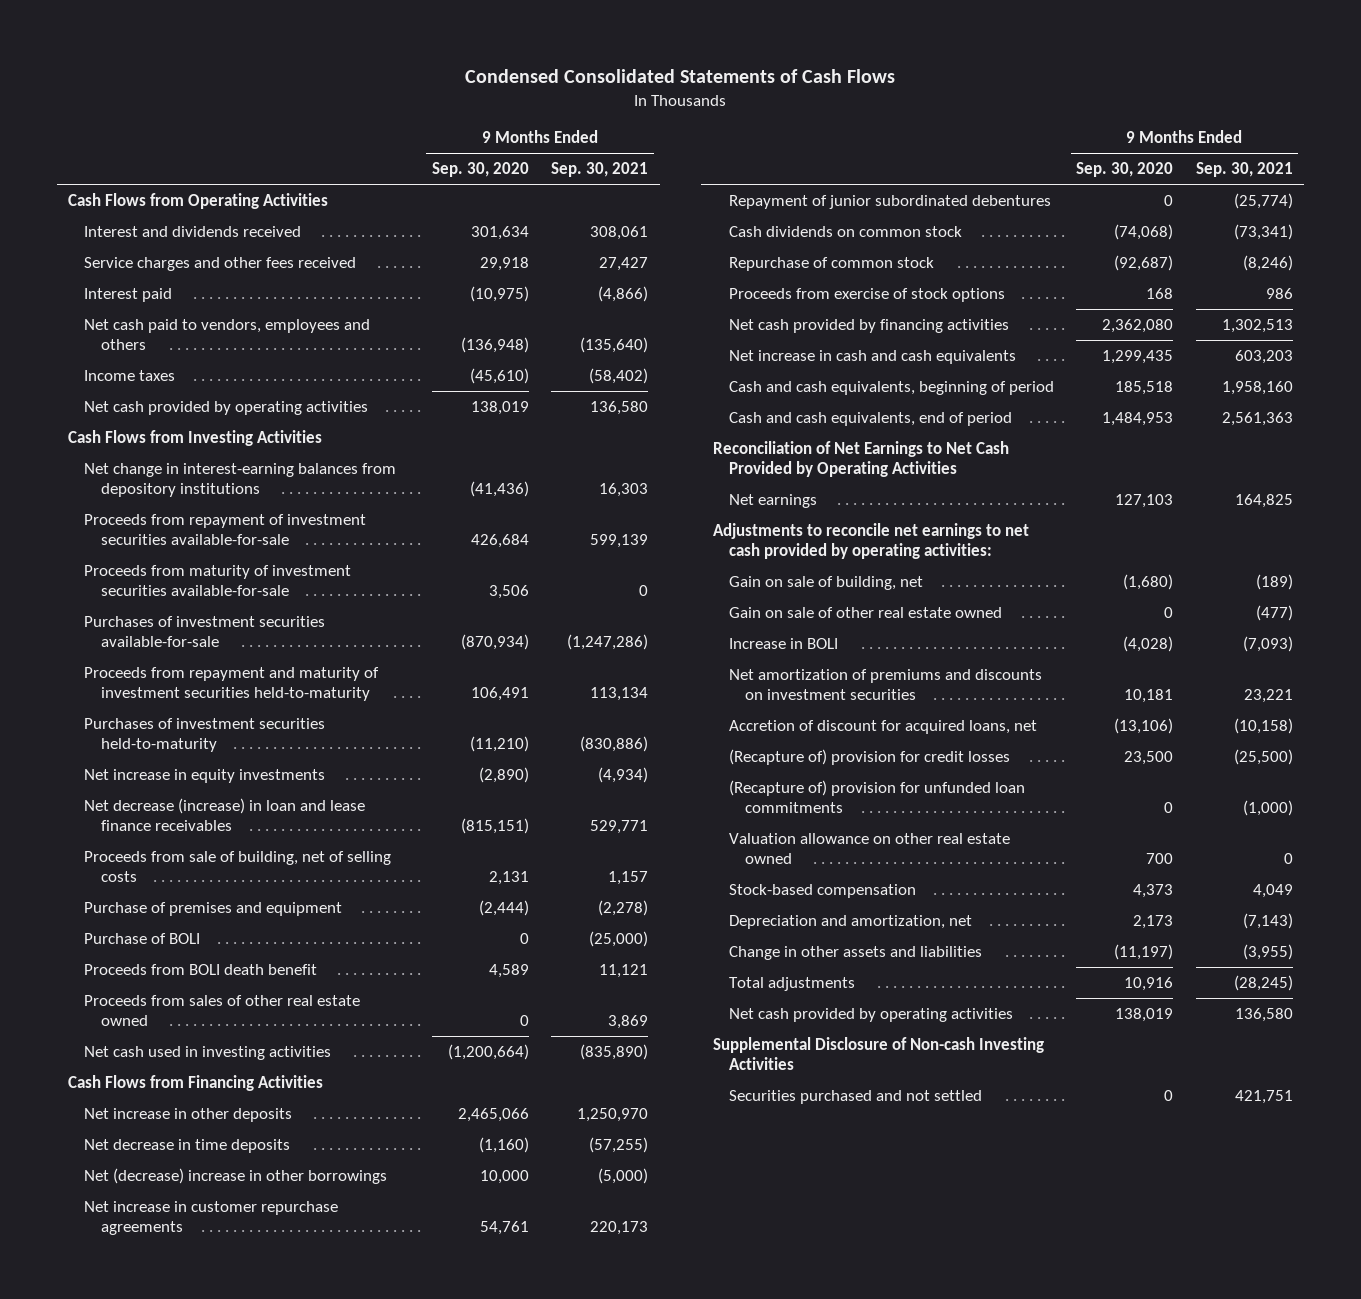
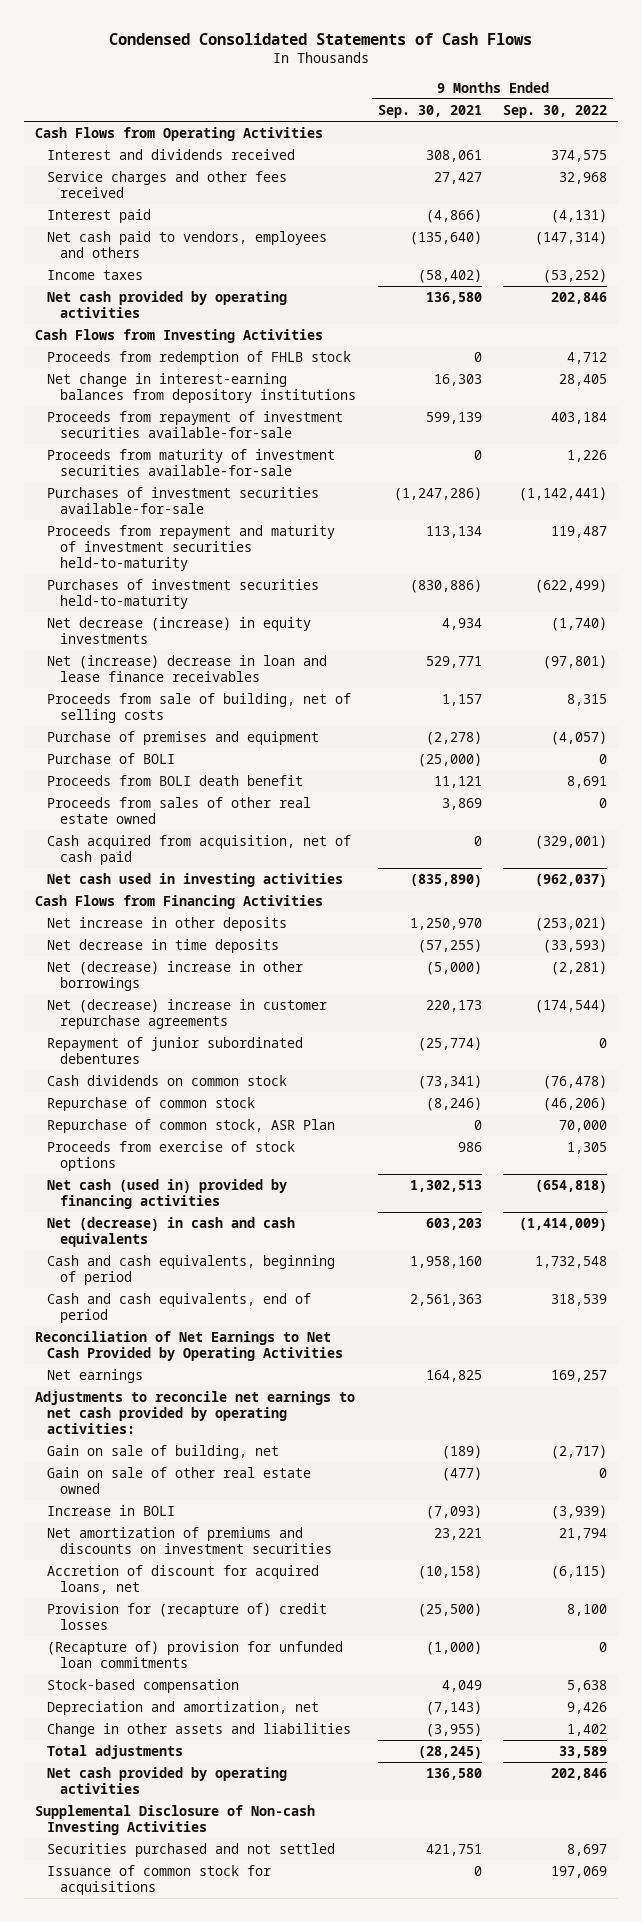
[431,162,529,178] Sep. 30, 2020 -> none
none -> [503,104,608,118] Sep. 30, 2022
none -> [47,350,352,365] Proceeds from redemption of FHLB stock
[84,768,326,783] Net increase in equity investments -> [47,616,312,644] Net decrease (increase) in equity investments
[598,766,649,783] (4,934) -> [441,617,482,630] 4,934
[84,797,366,831] Net decrease (increase) in loan and lease finance receivables -> [47,654,328,682] Net (increase) decrease in loan and lease finance receivables
none -> [47,834,352,865] Cash acquired from acquisition, net of cash paid
[84,1200,339,1235] Net increase in customer repurchase agreements -> [47,998,328,1029] Net (decrease) increase in customer repurchase agreements
none -> [47,1118,336,1133] Repurchase of common stock, ASR Plan
[728,318,1009,333] Net cash provided by financing activities -> [47,1178,288,1209] Net cash (used in) provided by financing activities
[728,349,1016,364] Net increase in cash and cash equivalents -> [47,1216,296,1247] Net (decrease) in cash and cash equivalents
[728,748,1010,765] (Recapture of) provision for credit losses -> [47,1602,328,1630] Provision for (recapture of) credit losses
[728,832,1010,864] Valuation allowance on other real estate owned -> none
none -> [47,1864,272,1895] Issuance of common stock for acquisitions

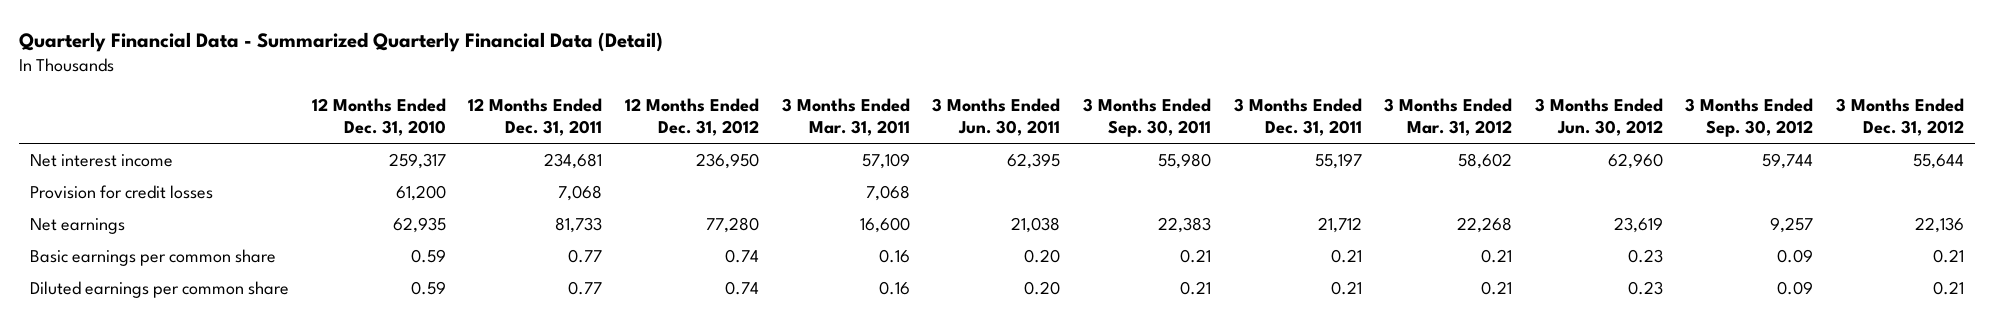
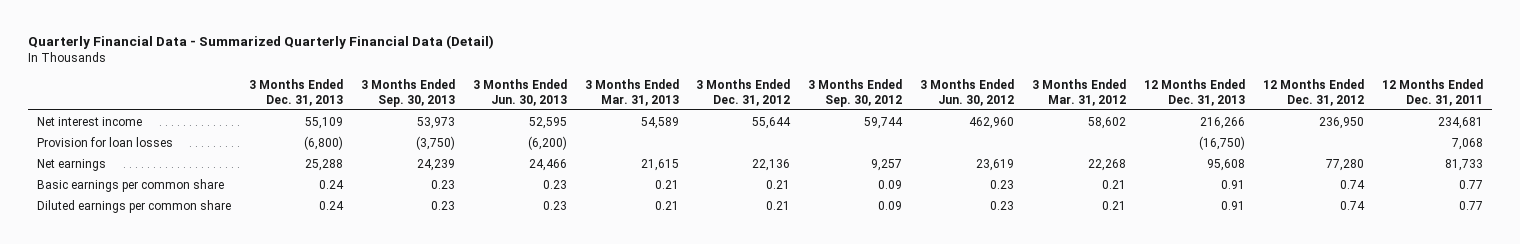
[311,98,446,136] 12 Months Ended Dec. 31, 2010 -> none
[781,98,910,136] 3 Months Ended Mar. 31, 2011 -> none
[932,98,1061,136] 3 Months Ended Jun. 30, 2011 -> none
[1082,98,1211,137] 3 Months Ended Sep. 30, 2011 -> none
[1233,98,1362,136] 3 Months Ended Dec. 31, 2011 -> none
none -> [248,78,343,106] 3 Months Ended Dec. 31, 2013
none -> [360,78,455,107] 3 Months Ended Sep. 30, 2013
none -> [472,78,567,106] 3 Months Ended Jun. 30, 2013
none -> [584,78,679,106] 3 Months Ended Mar. 31, 2013
none -> [1144,78,1246,106] 12 Months Ended Dec. 31, 2013
[1607,153,1663,170] 62,960 -> [969,116,1015,129] 462,960
[30,185,214,200] Provision for credit losses -> [36,136,173,147] Provision for loan losses

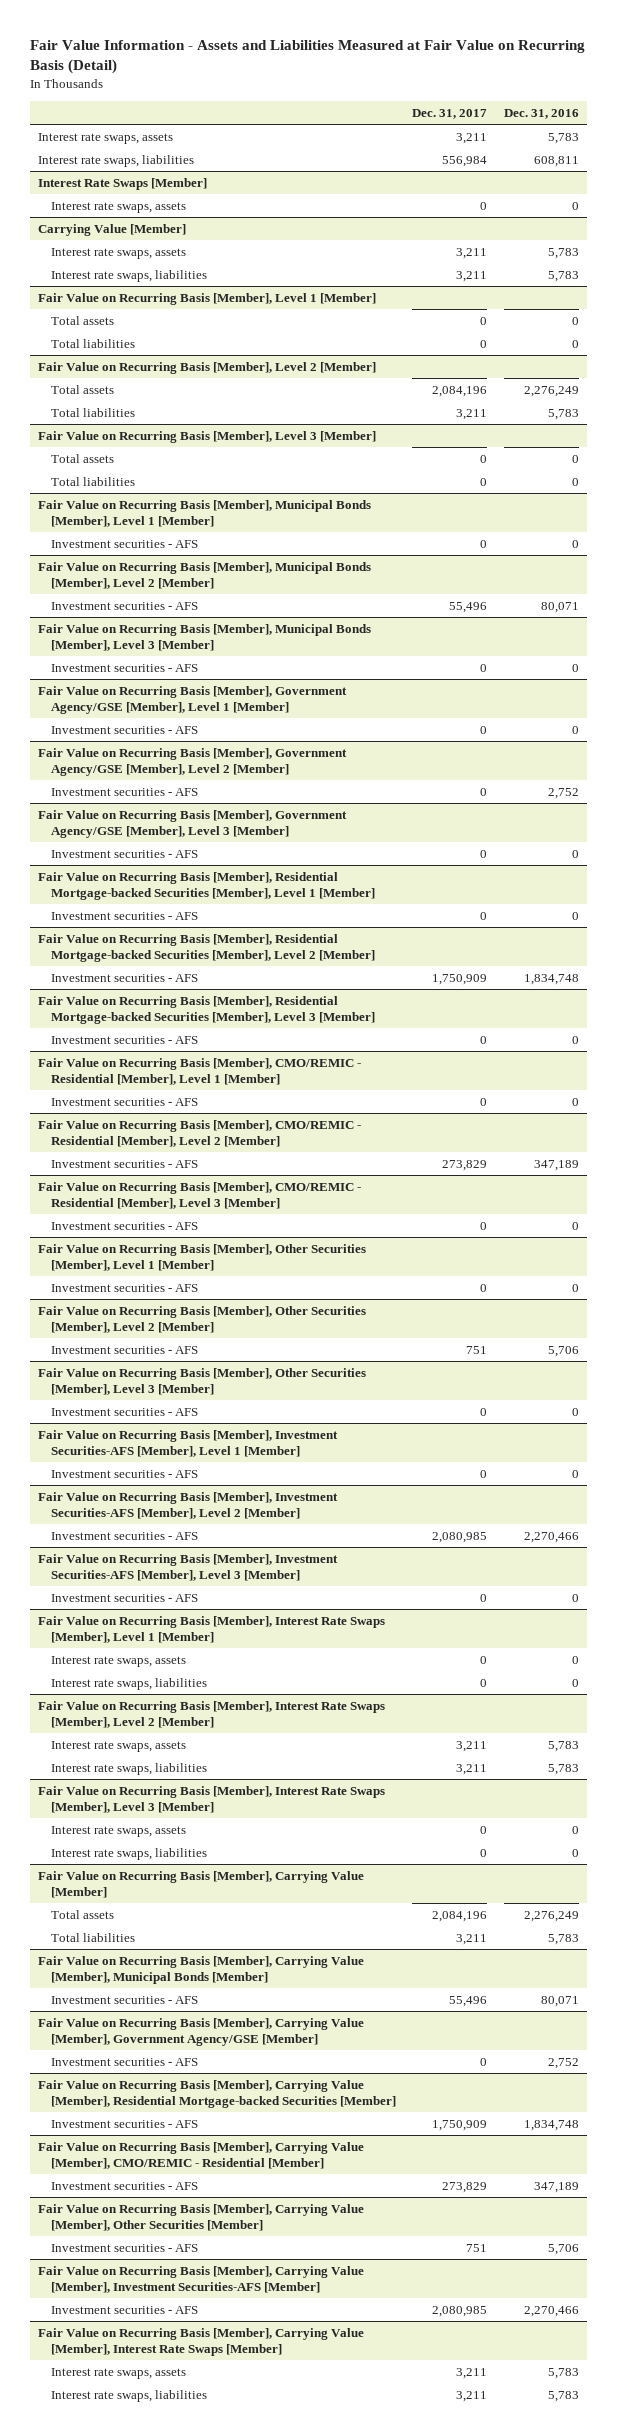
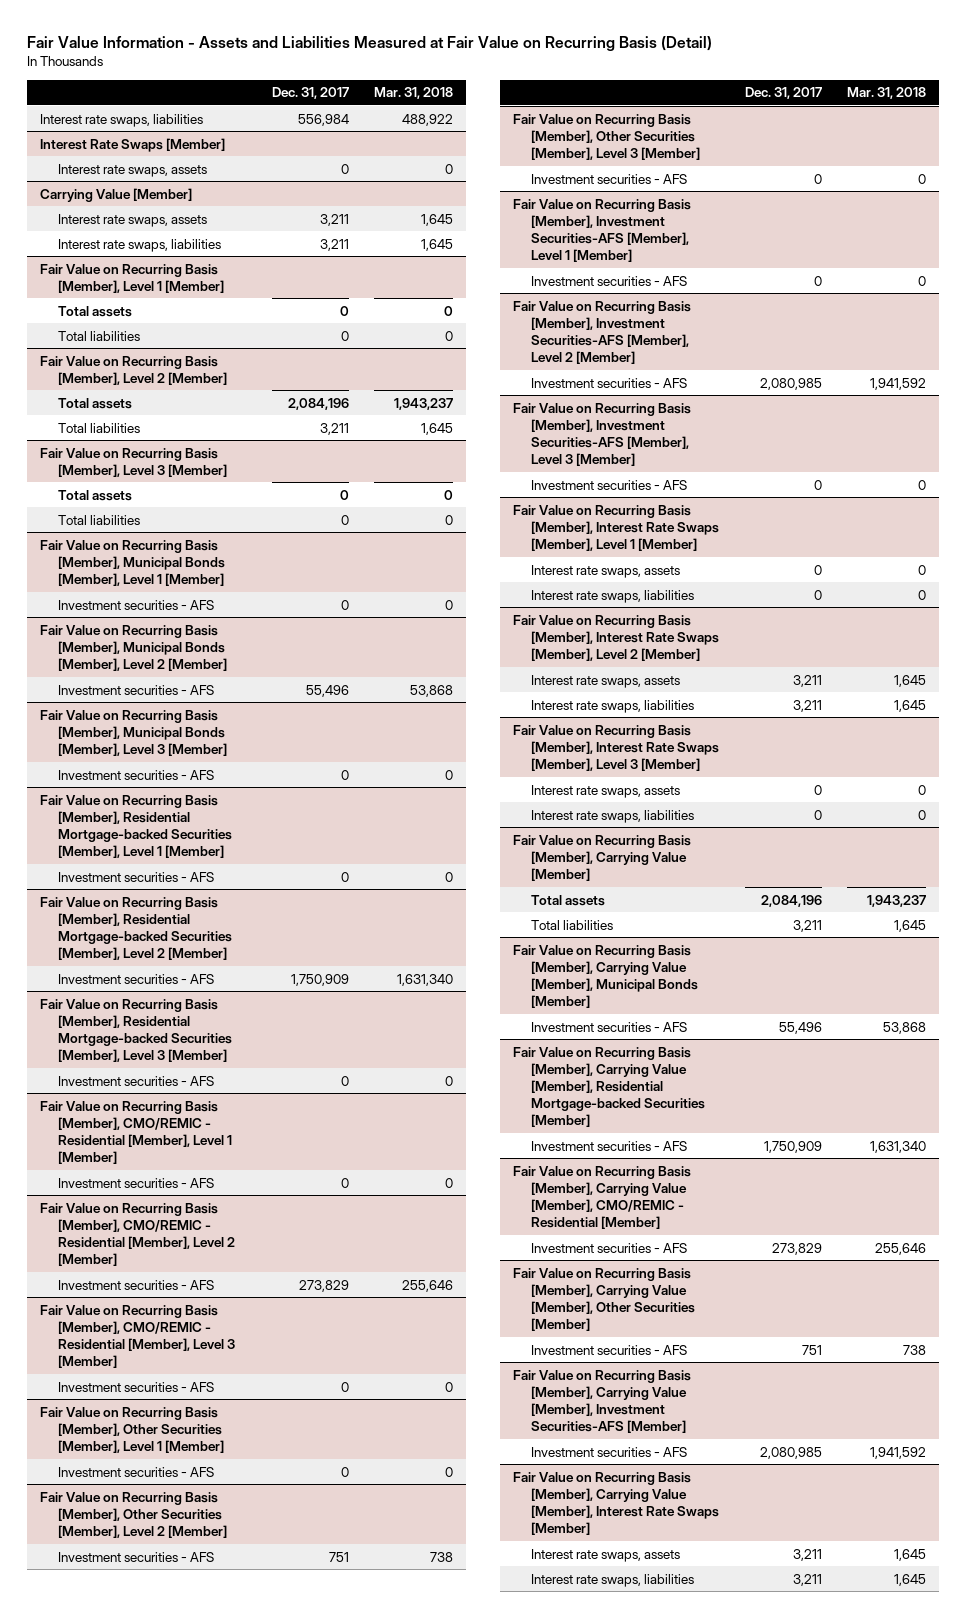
[504,108,580,119] Dec. 31, 2016 -> none
none -> [374,87,454,100] Mar. 31, 2018
[38,132,174,144] Interest rate swaps, assets -> none
[38,685,348,714] Fair Value on Recurring Basis [Member], Government Agency/GSE [Member], Level 1 [Member] -> none
[50,725,198,734] Investment securities - AFS -> none
[38,747,348,776] Fair Value on Recurring Basis [Member], Government Agency/GSE [Member], Level 2 [Member] -> none
[50,787,198,796] Investment securities - AFS -> none
[38,809,348,838] Fair Value on Recurring Basis [Member], Government Agency/GSE [Member], Level 3 [Member] -> none
[50,849,198,858] Investment securities - AFS -> none
[38,2017,365,2046] Fair Value on Recurring Basis [Member], Carrying Value [Member], Government Agency/GSE [Member] -> none
[50,2057,198,2066] Investment securities - AFS -> none

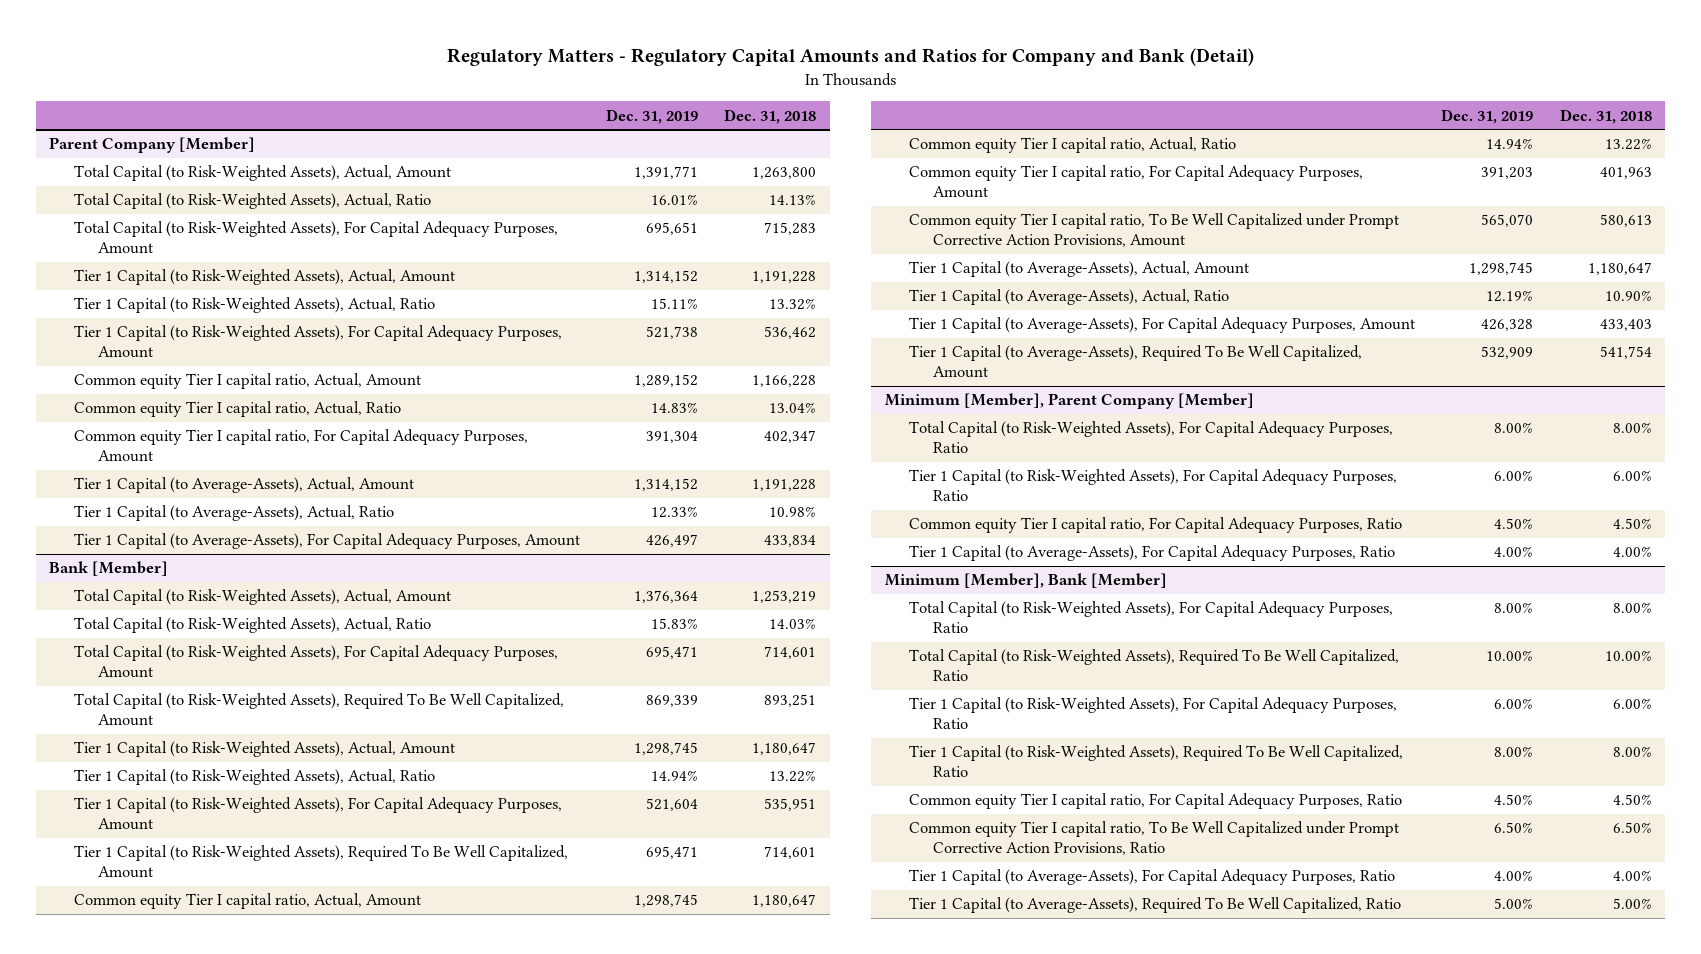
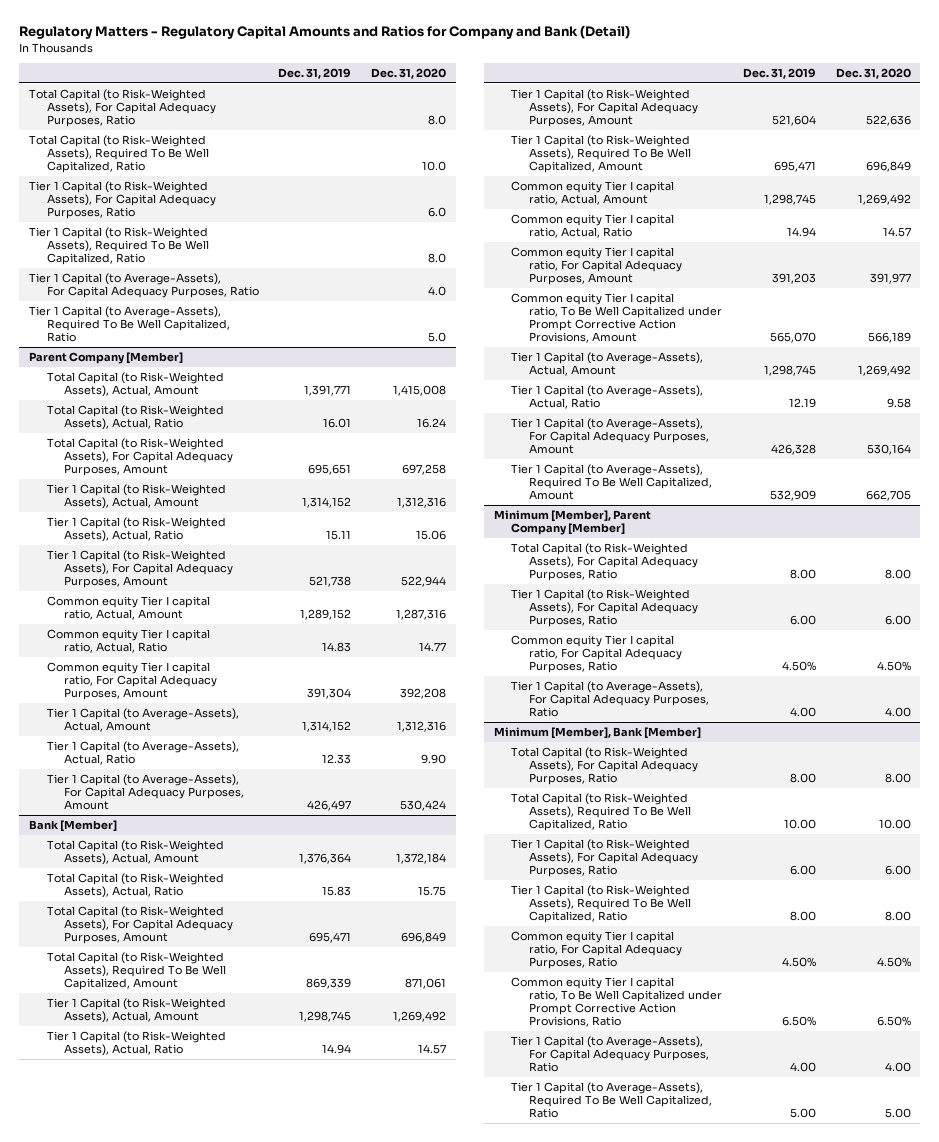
[724,108,817,124] Dec. 31, 2018 -> none
none -> [370,67,446,79] Dec. 31, 2020
none -> [28,89,216,128] Total Capital (to Risk-Weighted Assets), For Capital Adequacy Purposes, Ratio
none -> [28,135,209,174] Total Capital (to Risk-Weighted Assets), Required To Be Well Capitalized, Ratio
none -> [28,181,216,220] Tier 1 Capital (to Risk-Weighted Assets), For Capital Adequacy Purposes, Ratio
none -> [28,227,209,266] Tier 1 Capital (to Risk-Weighted Assets), Required To Be Well Capitalized, Ratio
none -> [28,273,259,299] Tier 1 Capital (to Average-Assets), For Capital Adequacy Purposes, Ratio
none -> [28,306,230,343] Tier 1 Capital (to Average-Assets), Required To Be Well Capitalized, Ratio
[650,194,698,206] 16.01% -> [323,418,352,429] 16.01
[650,298,698,310] 15.11% -> [326,530,352,541] 15.11
[650,402,698,414] 14.83% -> [322,642,352,653] 14.83
[650,506,698,519] 12.33% -> [322,754,352,765] 12.33
[650,618,698,630] 15.83% -> [322,886,352,897] 15.83
[650,770,698,782] 14.94% -> [322,1044,352,1055] 14.94
[1486,138,1534,150] 14.94% -> [786,227,816,238] 14.94
[1486,290,1534,303] 12.19% -> [788,398,816,409] 12.19
[1494,422,1534,434] 8.00% -> [789,569,816,580] 8.00
[1494,470,1534,482] 6.00% -> [789,615,816,626] 6.00
[1494,546,1534,558] 4.00% -> [789,707,816,718] 4.00
[1494,602,1534,614] 8.00% -> [789,773,816,784] 8.00
[1486,650,1534,662] 10.00% -> [783,819,816,830] 10.00
[1494,698,1534,710] 6.00% -> [789,865,816,876] 6.00
[1494,746,1534,758] 8.00% -> [789,911,816,922] 8.00
[1494,870,1534,882] 4.00% -> [789,1062,816,1073] 4.00
[1494,898,1534,910] 5.00% -> [789,1108,816,1119] 5.00

